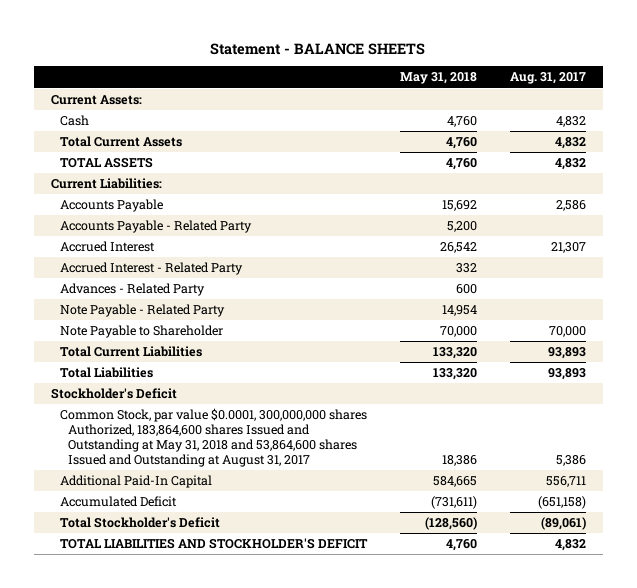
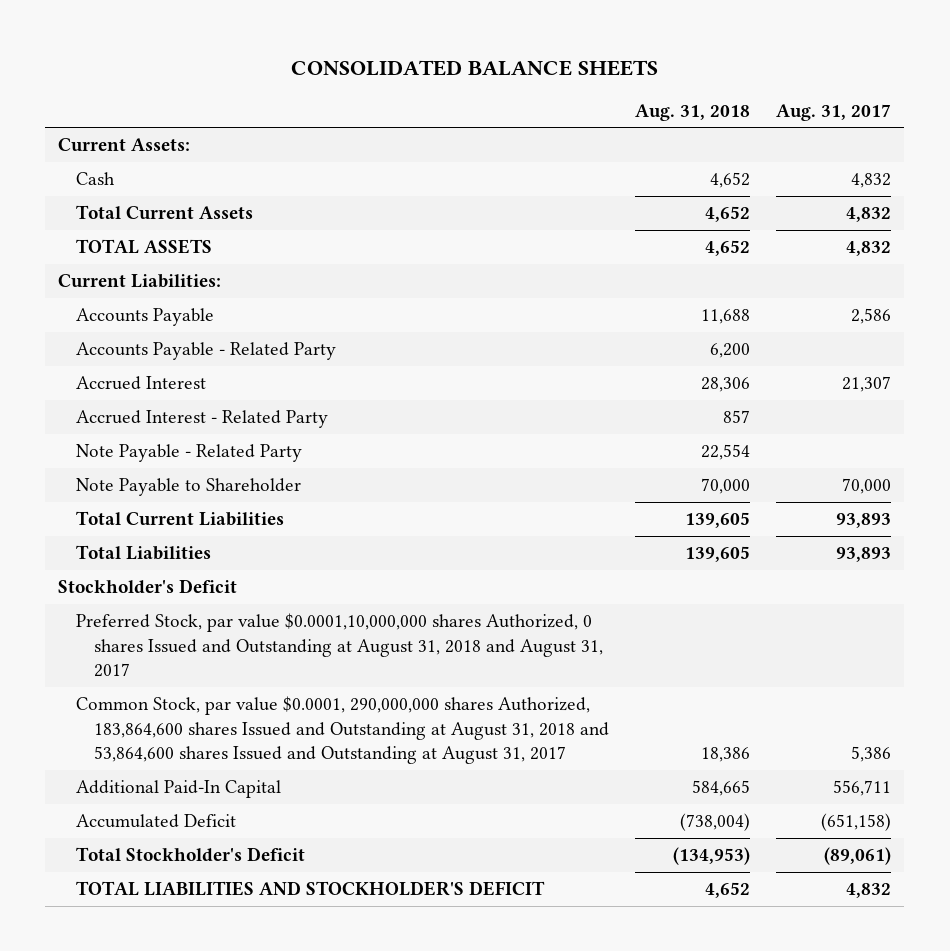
[210,42,426,55] Statement - BALANCE SHEETS -> [290,59,658,76] CONSOLIDATED BALANCE SHEETS
[399,72,477,85] May 31, 2018 -> none
none -> [635,103,751,121] Aug. 31, 2018
[59,283,205,297] Advances - Related Party -> none
none -> [76,612,604,678] Preferred Stock, par value $0.0001,10,000,000 shares Authorized, 0 shares Issued and Outstanding at August 31, 2018 and August 31, 2017
[59,408,367,468] Common Stock, par value $0.0001, 300,000,000 shares Authorized, 183,864,600 shares Issued and Outstanding at May 31, 2018 and 53,864,600 shares Issued and Outstanding at August 31, 2017 -> [76,695,610,765] Common Stock, par value $0.0001, 290,000,000 shares Authorized, 183,864,600 shares Issued and Outstanding at August 31, 2018 and 53,864,600 shares Issued and Outstanding at August 31, 2017

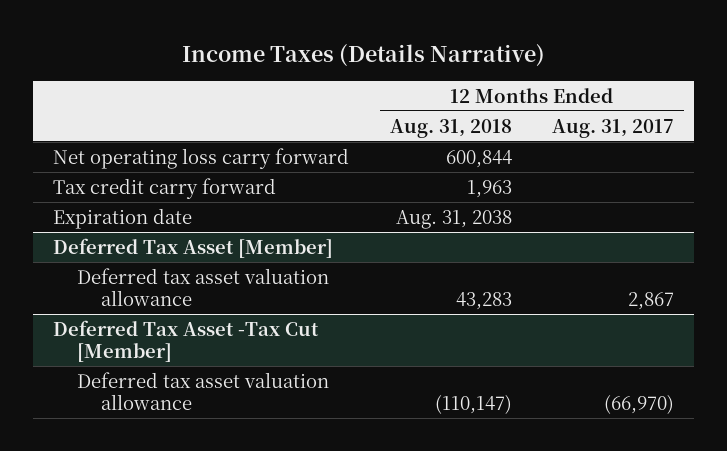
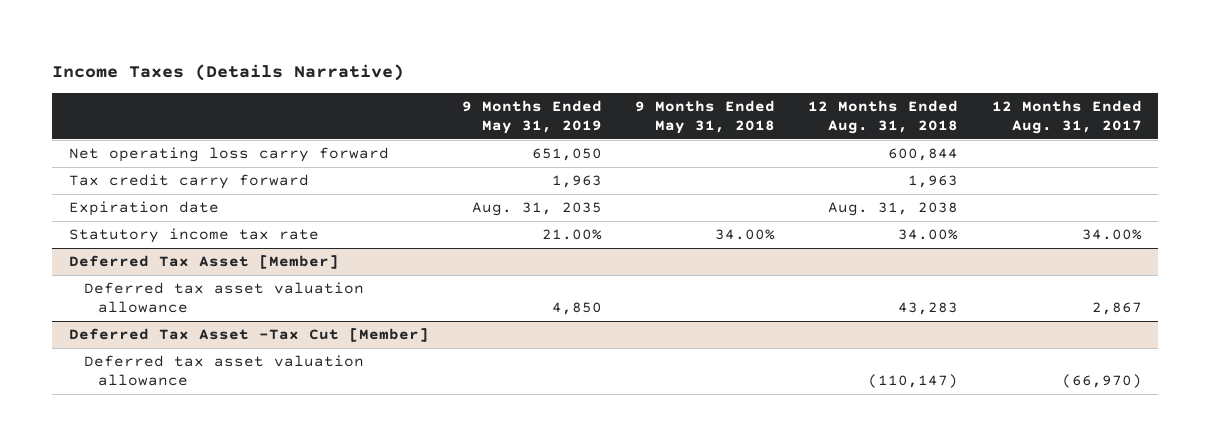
none -> [461,100,602,134] 9 Months Ended May 31, 2019
none -> [635,100,776,134] 9 Months Ended May 31, 2018
none -> [68,228,319,244] Statutory income tax rate

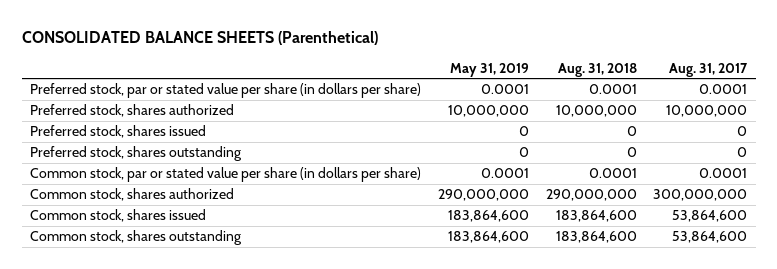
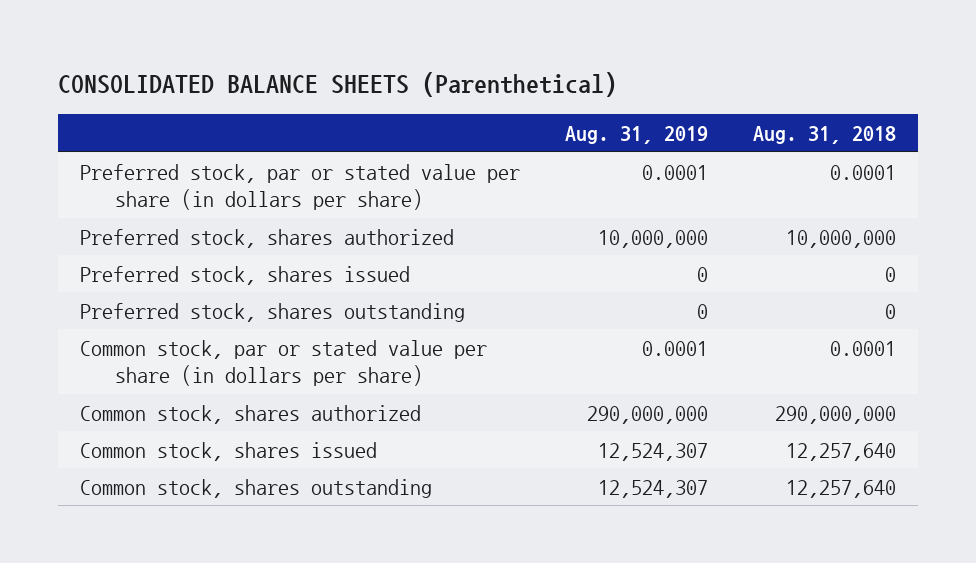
[449,62,529,77] May 31, 2019 -> none
[669,62,749,77] Aug. 31, 2017 -> none
none -> [564,126,708,145] Aug. 31, 2019
[555,210,637,223] 183,864,600 -> [785,442,896,461] 12,257,640
[555,231,637,244] 183,864,600 -> [785,479,896,498] 12,257,640

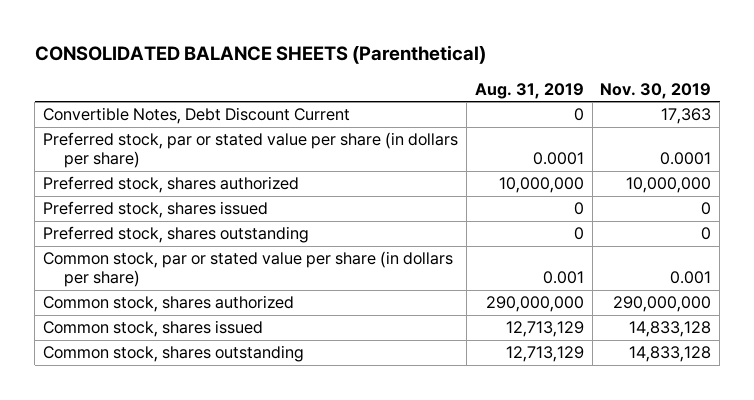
[752,126,896,145] Aug. 31, 2018 -> none
none -> [600,82,712,99] Nov. 30, 2019
none -> [42,107,350,125] Convertible Notes, Debt Discount Current
[641,340,708,356] 0.0001 -> [542,271,584,285] 0.001
[597,442,708,461] 12,524,307 -> [505,321,584,338] 12,713,129
[597,479,708,498] 12,524,307 -> [505,346,584,363] 12,713,129

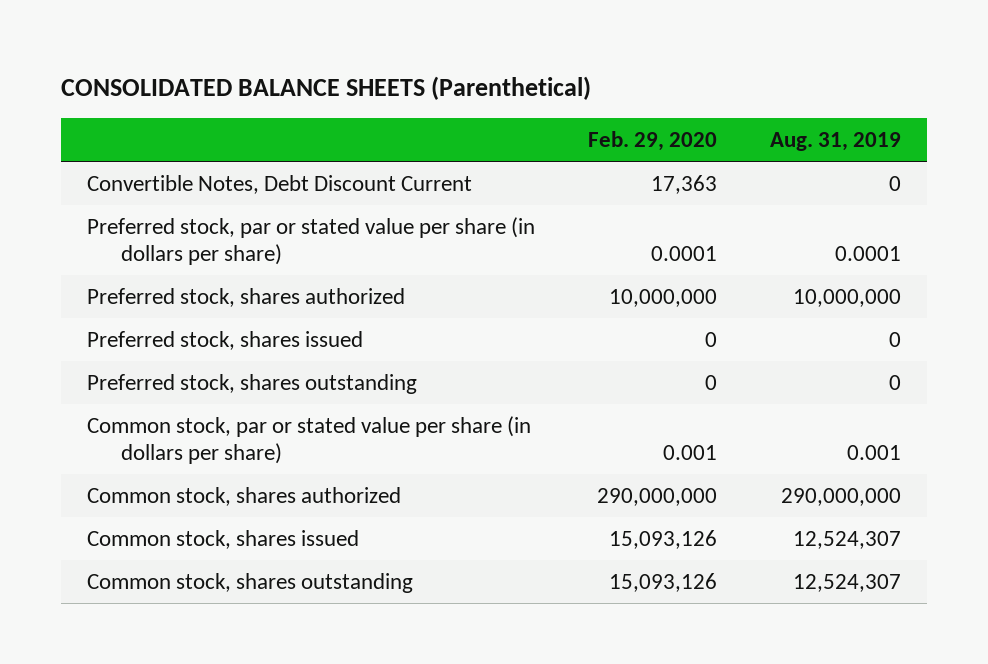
[600,82,712,99] Nov. 30, 2019 -> none
none -> [588,131,718,152] Feb. 29, 2020
[505,321,584,338] 12,713,129 -> [792,530,901,549] 12,524,307
[505,346,584,363] 12,713,129 -> [792,573,901,592] 12,524,307

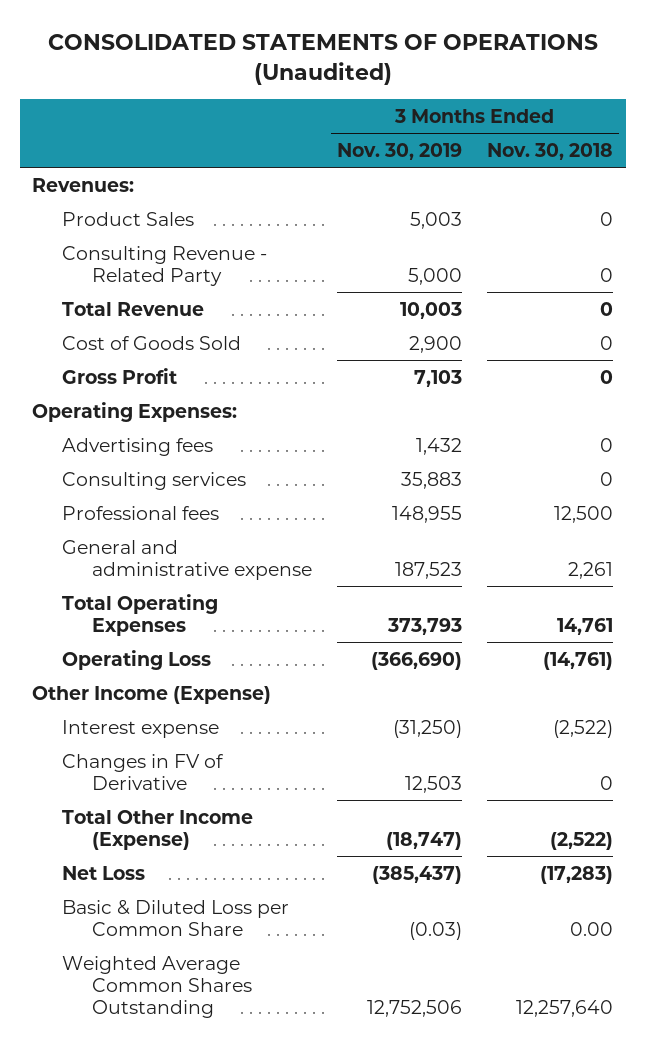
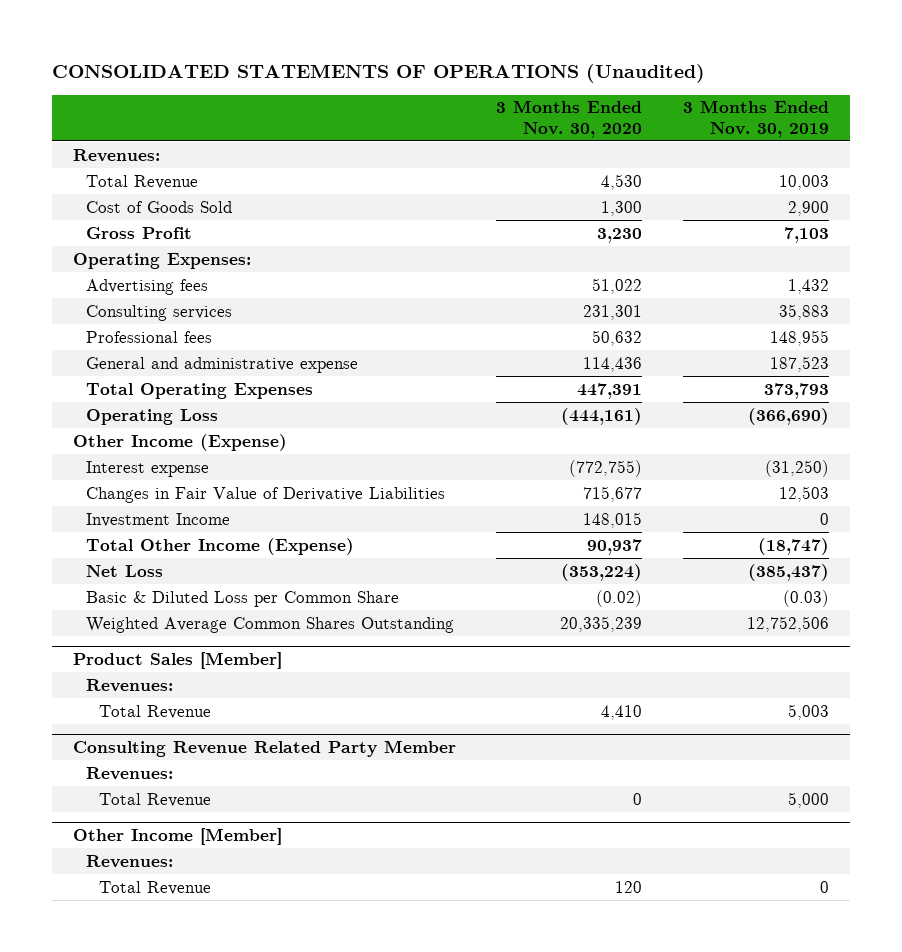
[487,142,614,160] Nov. 30, 2018 -> none
none -> [496,100,643,138] 3 Months Ended Nov. 30, 2020
[62,211,195,226] Product Sales -> none
[62,245,268,286] Consulting Revenue - Related Party -> none
[62,753,225,790] Changes in FV of Derivative -> [85,486,445,503] Changes in Fair Value of Derivative Liabilities
none -> [85,512,230,527] Investment Income
none -> [72,651,282,669] Product Sales [Member]
none -> [85,678,173,692] Revenues:
none -> [98,704,211,719] Total Revenue
none -> [72,739,456,757] Consulting Revenue Related Party Member
none -> [85,766,173,780] Revenues:
none -> [98,792,211,807] Total Revenue
none -> [72,827,282,845] Other Income [Member]
none -> [85,854,173,868] Revenues:
none -> [98,880,211,895] Total Revenue

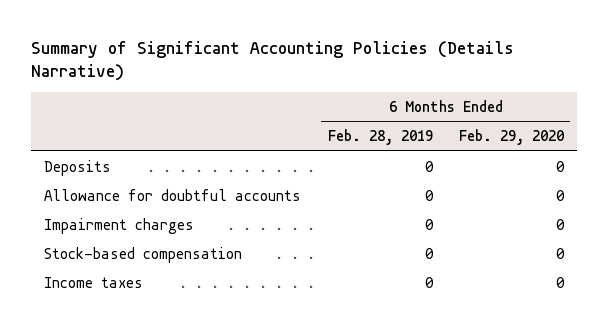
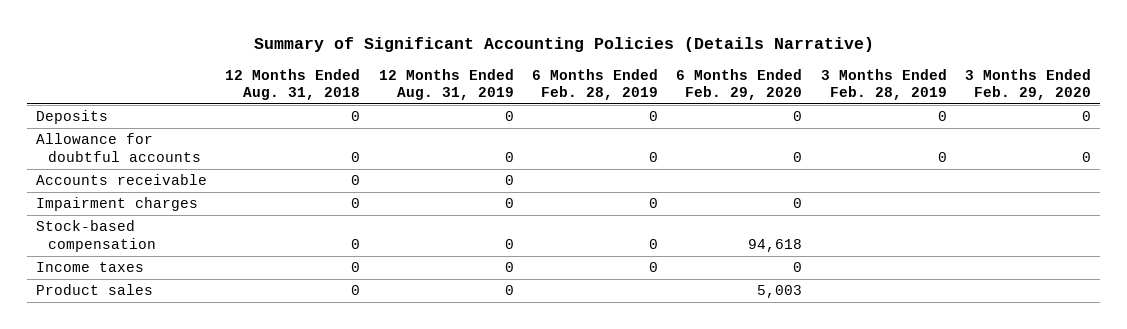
none -> [225,68,361,101] 12 Months Ended Aug. 31, 2018
none -> [378,68,514,101] 12 Months Ended Aug. 31, 2019
none -> [820,68,947,101] 3 Months Ended Feb. 28, 2019
none -> [965,68,1092,101] 3 Months Ended Feb. 29, 2020
none -> [35,174,207,186] Accounts receivable
[555,247,565,259] 0 -> [748,238,803,252] 94,618
none -> [35,284,153,296] Product sales

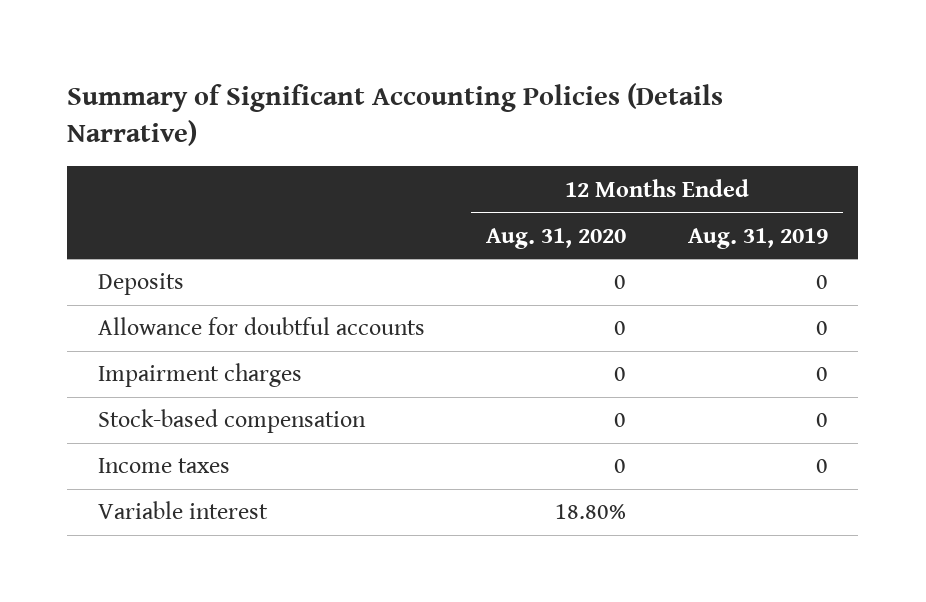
[225,68,361,101] 12 Months Ended Aug. 31, 2018 -> none
[532,68,659,101] 6 Months Ended Feb. 28, 2019 -> none
[676,68,803,101] 6 Months Ended Feb. 29, 2020 -> none
[820,68,947,101] 3 Months Ended Feb. 28, 2019 -> none
[965,68,1092,101] 3 Months Ended Feb. 29, 2020 -> none
none -> [486,227,627,249] Aug. 31, 2020
[35,174,207,186] Accounts receivable -> none
[35,284,153,296] Product sales -> none
none -> [98,501,269,520] Variable interest

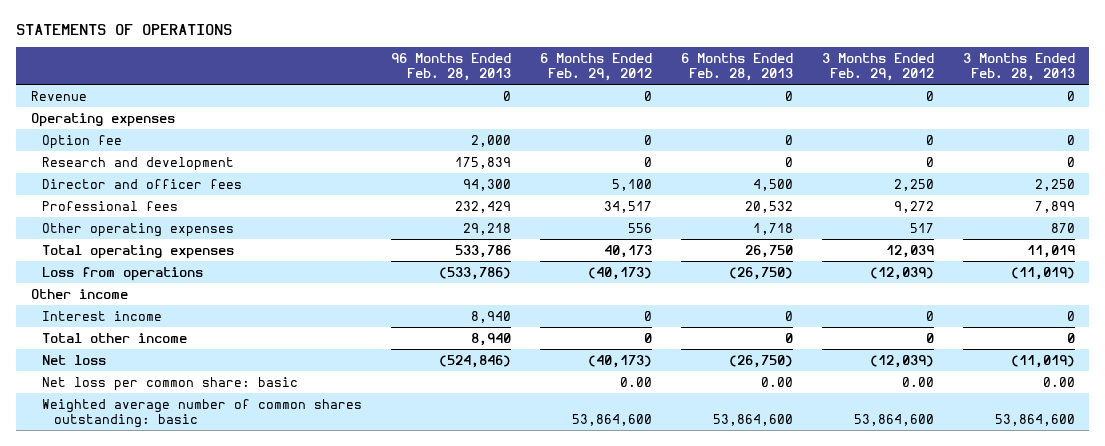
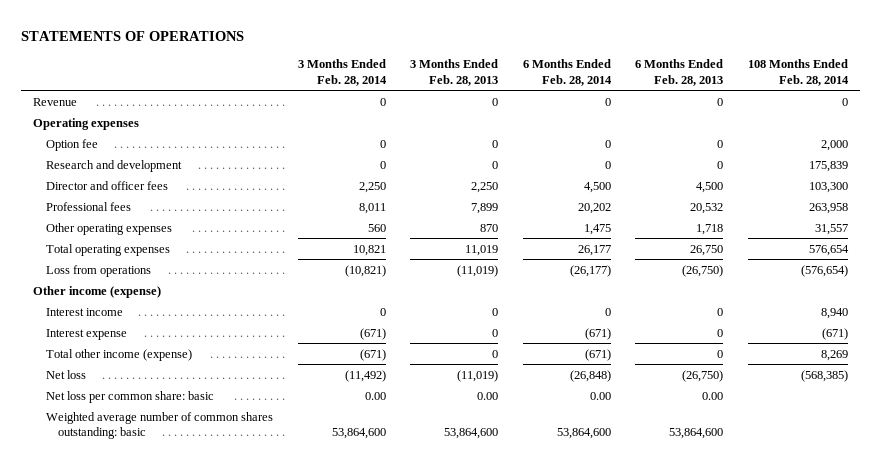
[391,53,512,81] 96 Months Ended Feb. 28, 2013 -> none
[539,53,652,81] 6 Months Ended Feb. 29, 2012 -> none
[821,53,934,81] 3 Months Ended Feb. 29, 2012 -> none
none -> [297,59,387,86] 3 Months Ended Feb. 28, 2014
none -> [522,59,612,86] 6 Months Ended Feb. 28, 2014
none -> [748,59,850,86] 108 Months Ended Feb. 28, 2014
[30,288,128,299] Other income -> [33,285,162,298] Other income (expense)
none -> [45,328,127,340] Interest expense
[42,332,188,343] Total other income -> [45,348,192,361] Total other income (expense)

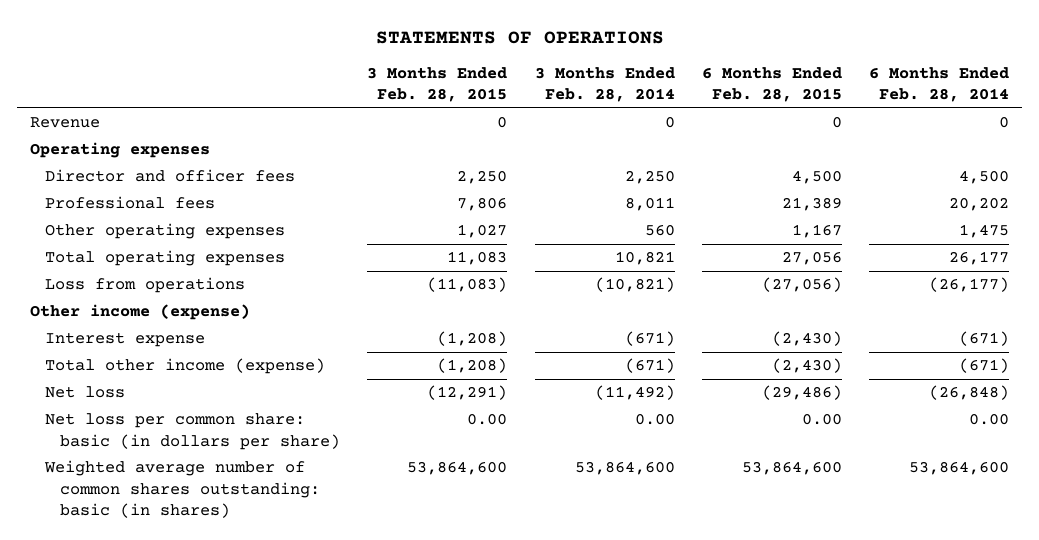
[410,59,499,86] 3 Months Ended Feb. 28, 2013 -> none
[635,59,724,86] 6 Months Ended Feb. 28, 2013 -> none
[748,59,850,86] 108 Months Ended Feb. 28, 2014 -> none
none -> [367,66,508,103] 3 Months Ended Feb. 28, 2015
none -> [701,66,842,103] 6 Months Ended Feb. 28, 2015
[45,138,98,151] Option fee -> none
[45,159,182,172] Research and development -> none
[45,307,123,316] Interest income -> none
[45,390,214,403] Net loss per common share: basic -> [45,413,341,450] Net loss per common share: basic (in dollars per share)
[45,411,273,440] Weighted average number of common shares outstanding: basic -> [44,460,321,518] Weighted average number of common shares outstanding: basic (in shares)

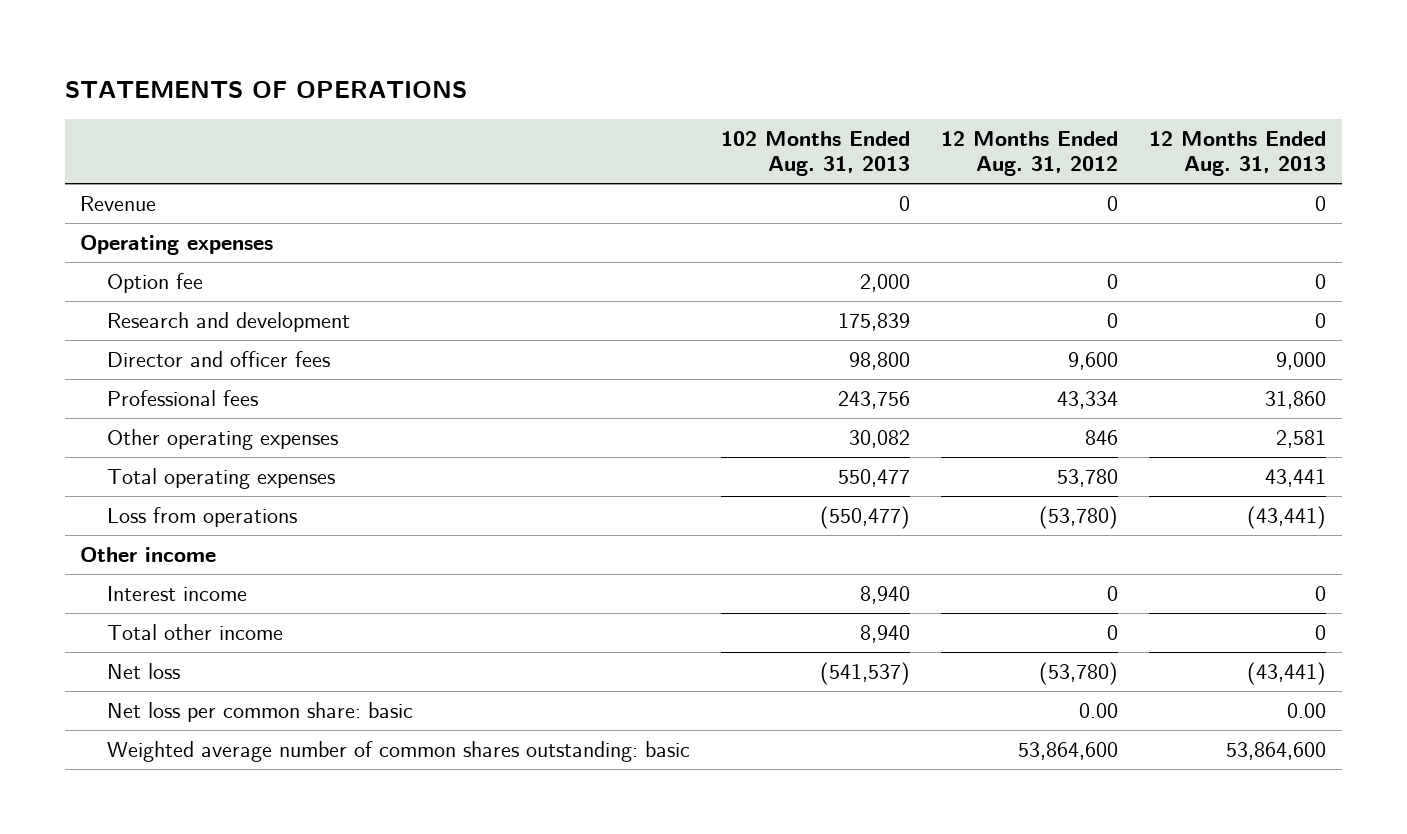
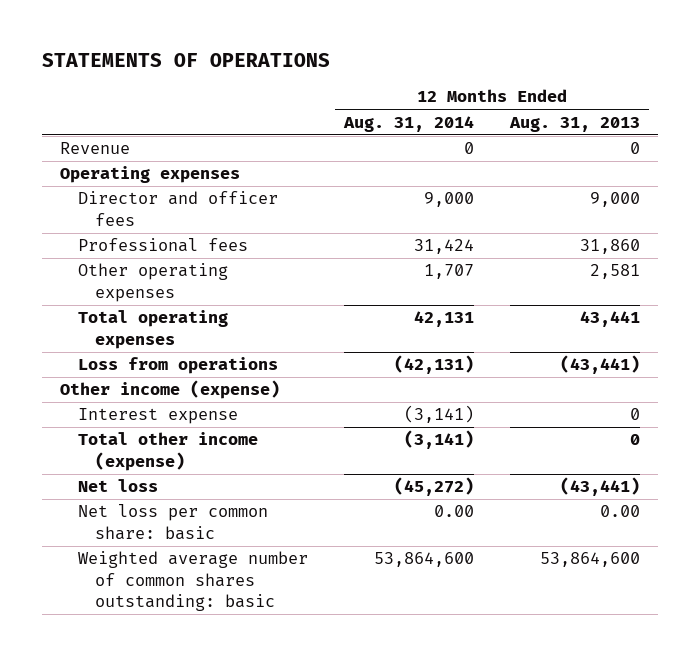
[720,131,910,177] 102 Months Ended Aug. 31, 2013 -> none
[940,131,1118,177] 12 Months Ended Aug. 31, 2012 -> none
none -> [342,115,474,132] Aug. 31, 2014
[106,272,203,293] Option fee -> none
[106,311,350,332] Research and development -> none
[106,585,247,601] Interest income -> none
[80,546,217,562] Other income -> [59,380,280,400] Other income (expense)
none -> [77,408,238,425] Interest expense
[106,623,283,640] Total other income -> [77,432,258,471] Total other income (expense)

